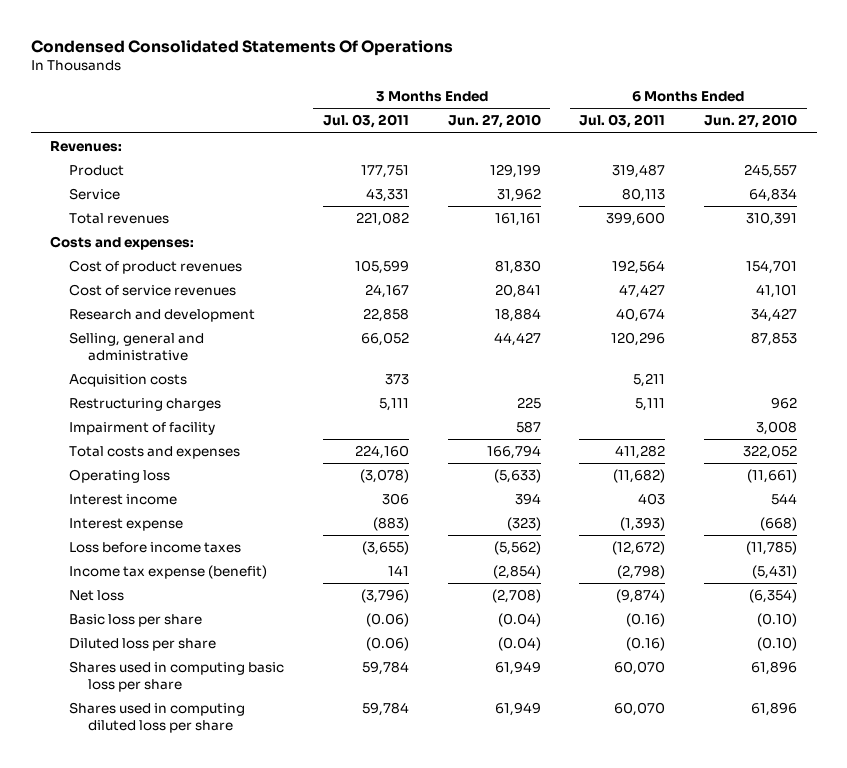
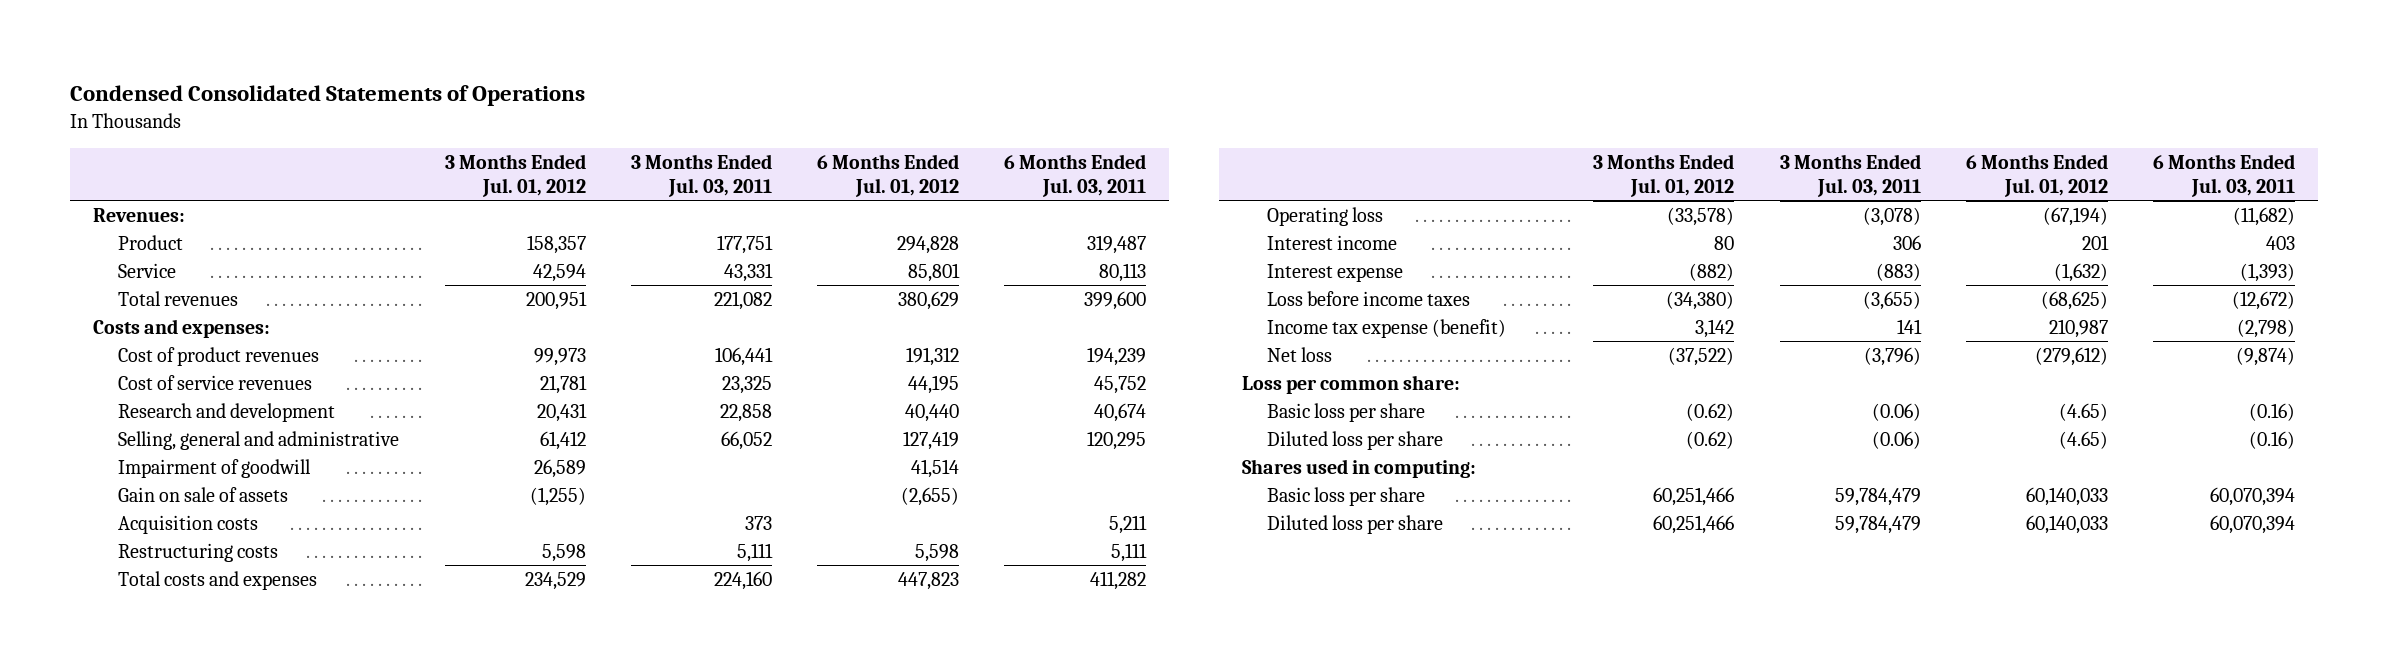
[30,39,453,56] Condensed Consolidated Statements Of Operations -> [70,85,586,107] Condensed Consolidated Statements of Operations
[447,114,541,129] Jun. 27, 2010 -> none
[704,114,798,129] Jun. 27, 2010 -> none
none -> [444,154,586,197] 3 Months Ended Jul. 01, 2012
none -> [817,154,960,197] 6 Months Ended Jul. 01, 2012
[354,260,409,275] 105,599 -> [714,347,773,367] 106,441
[612,260,666,275] 192,564 -> [1087,347,1147,367] 194,239
[364,284,409,299] 24,167 -> [721,376,772,395] 23,325
[619,284,666,299] 47,427 -> [1094,376,1147,395] 45,752
[611,332,666,347] 120,296 -> [1087,431,1147,451] 120,295
none -> [118,459,312,479] Impairment of goodwill
none -> [118,487,289,503] Gain on sale of assets
[69,422,216,436] Impairment of facility -> none
[69,398,222,412] Restructuring charges -> [118,543,279,563] Restructuring costs
none -> [1241,375,1460,395] Loss per common share:
none -> [1241,459,1476,479] Shares used in computing:
[69,661,285,692] Shares used in computing basic loss per share -> [1267,487,1426,507] Basic loss per share
[361,661,409,676] 59,784 -> [1834,488,1921,507] 59,784,479
[614,661,666,676] 60,070 -> [2210,487,2296,507] 60,070,394
[69,702,246,733] Shares used in computing diluted loss per share -> [1267,515,1444,535] Diluted loss per share
[361,702,409,717] 59,784 -> [1834,516,1921,535] 59,784,479
[614,702,666,717] 60,070 -> [2210,515,2296,535] 60,070,394

